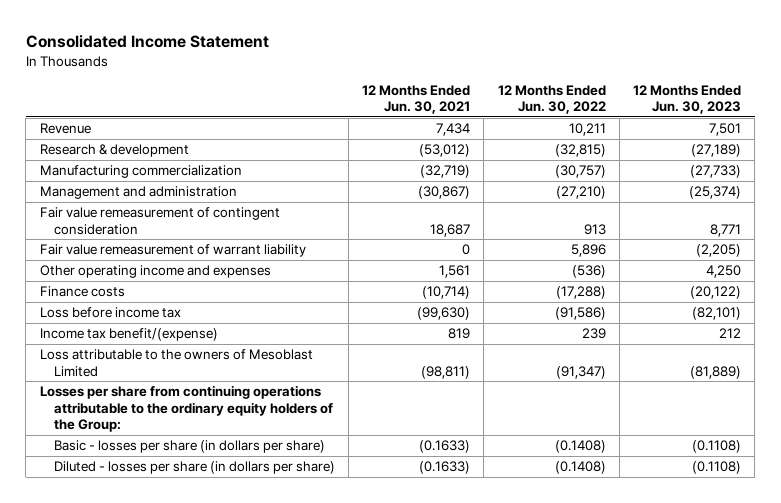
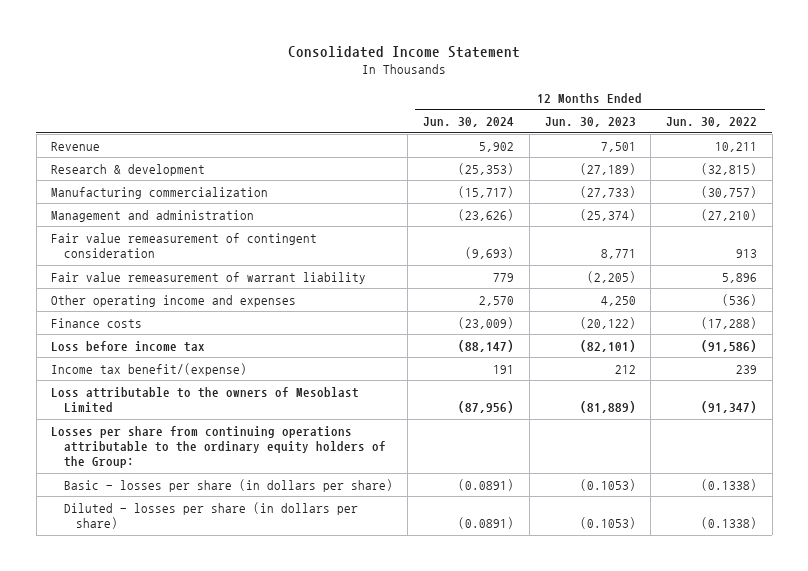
[362,84,471,115] 12 Months Ended Jun. 30, 2021 -> none
none -> [423,117,515,128] Jun. 30, 2024
[554,440,606,454] (0.1408) -> [701,478,758,491] (0.1338)
[692,440,742,454] (0.1108) -> [579,478,636,491] (0.1053)
[554,461,606,475] (0.1408) -> [701,516,758,529] (0.1338)
[692,461,742,475] (0.1108) -> [579,516,636,529] (0.1053)

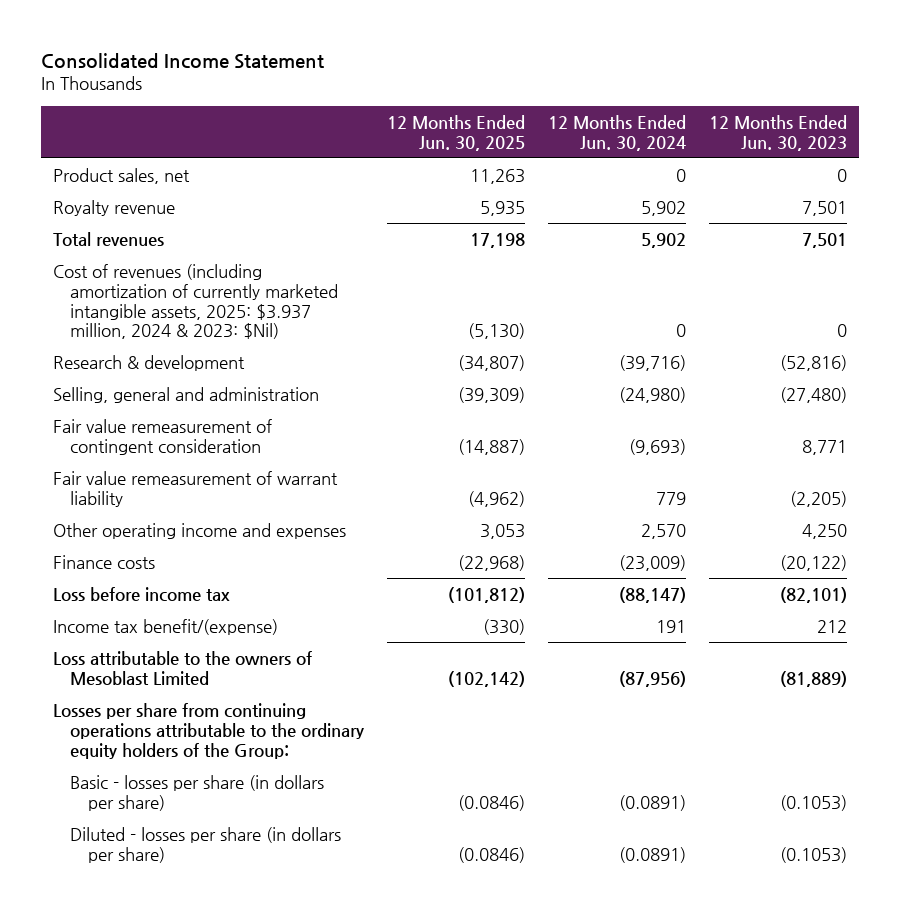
[666,117,758,128] Jun. 30, 2022 -> none
none -> [387,114,526,151] 12 Months Ended Jun. 30, 2025
[51,186,269,199] Manufacturing commercialization -> none
[51,209,255,222] Management and administration -> none
none -> [52,167,190,184] Product sales, net
none -> [52,199,175,216] Royalty revenue
[51,141,101,151] Revenue -> [52,231,164,246] Total revenues
none -> [52,263,339,340] Cost of revenues (including amortization of currently marketed intangible assets, 2025: $3.937 million, 2024 & 2023: $Nil)
[458,162,515,175] (25,353) -> [619,354,687,371] (39,716)
[579,162,636,175] (27,189) -> [780,354,848,371] (52,816)
none -> [52,386,319,403] Selling, general and administration

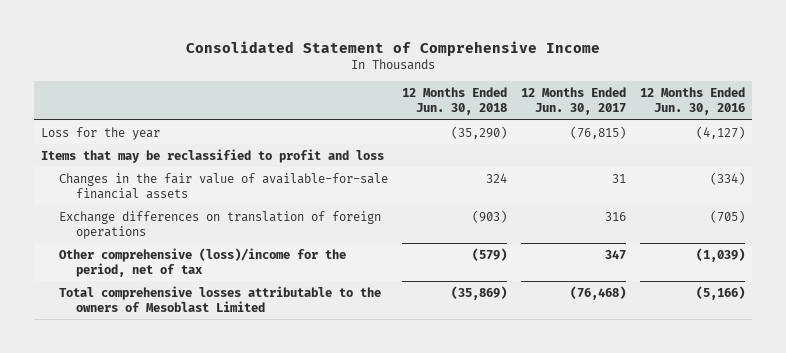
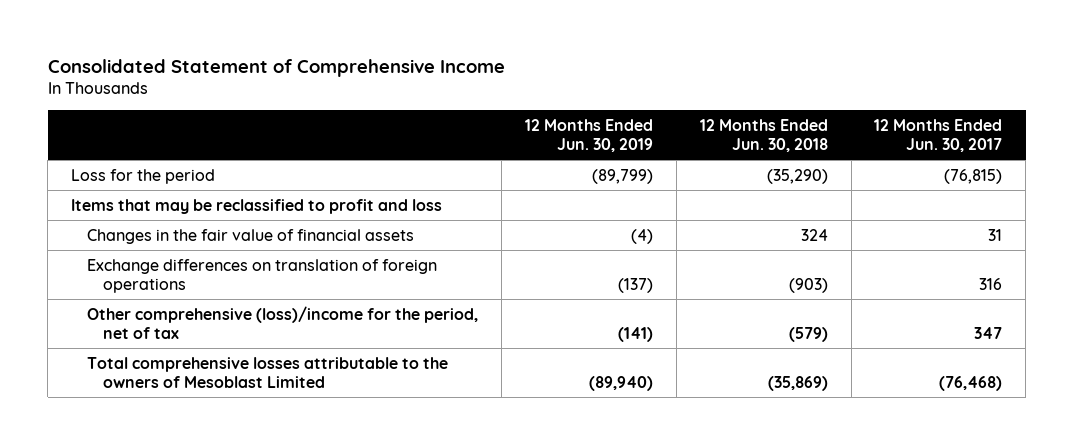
[639,87,745,116] 12 Months Ended Jun. 30, 2016 -> none
none -> [524,119,653,153] 12 Months Ended Jun. 30, 2019
[41,126,161,140] Loss for the year -> [71,168,216,184] Loss for the period
[58,172,388,199] Changes in the fair value of available-for-sale financial assets -> [87,228,415,244] Changes in the fair value of financial assets

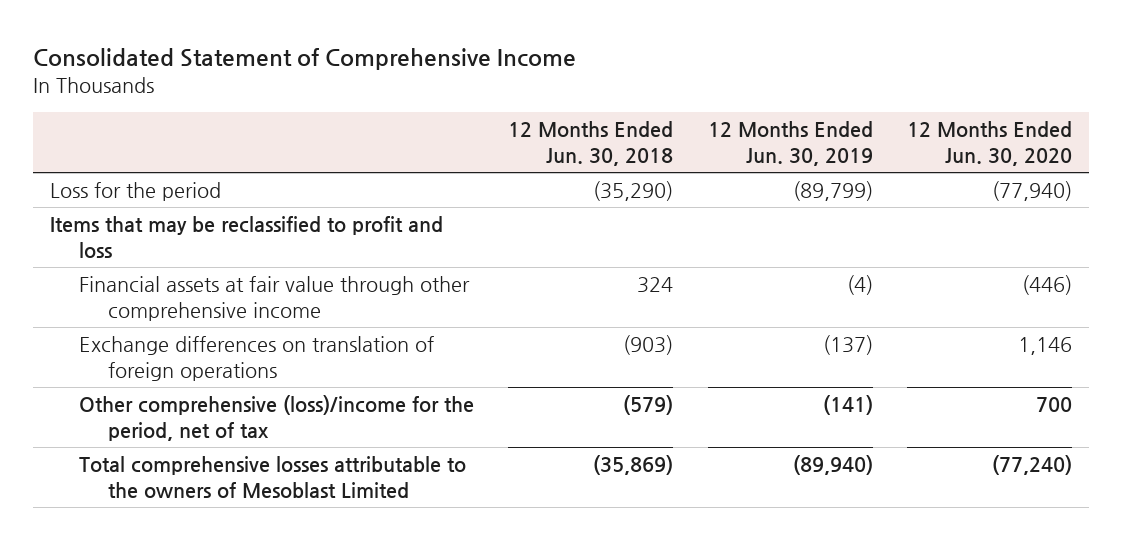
[874,119,1003,153] 12 Months Ended Jun. 30, 2017 -> none
none -> [906,121,1072,167] 12 Months Ended Jun. 30, 2020
[87,228,415,244] Changes in the fair value of financial assets -> [79,276,471,322] Financial assets at fair value through other comprehensive income

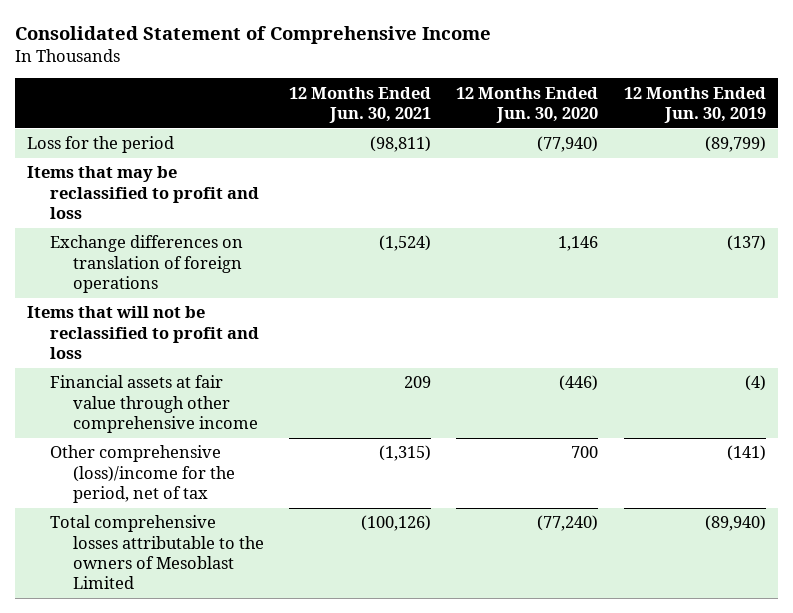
[508,121,674,167] 12 Months Ended Jun. 30, 2018 -> none
none -> [289,86,432,123] 12 Months Ended Jun. 30, 2021
none -> [27,306,260,359] Items that will not be reclassified to profit and loss
[79,276,471,322] Financial assets at fair value through other comprehensive income -> [50,375,258,433] Financial assets at fair value through other comprehensive income

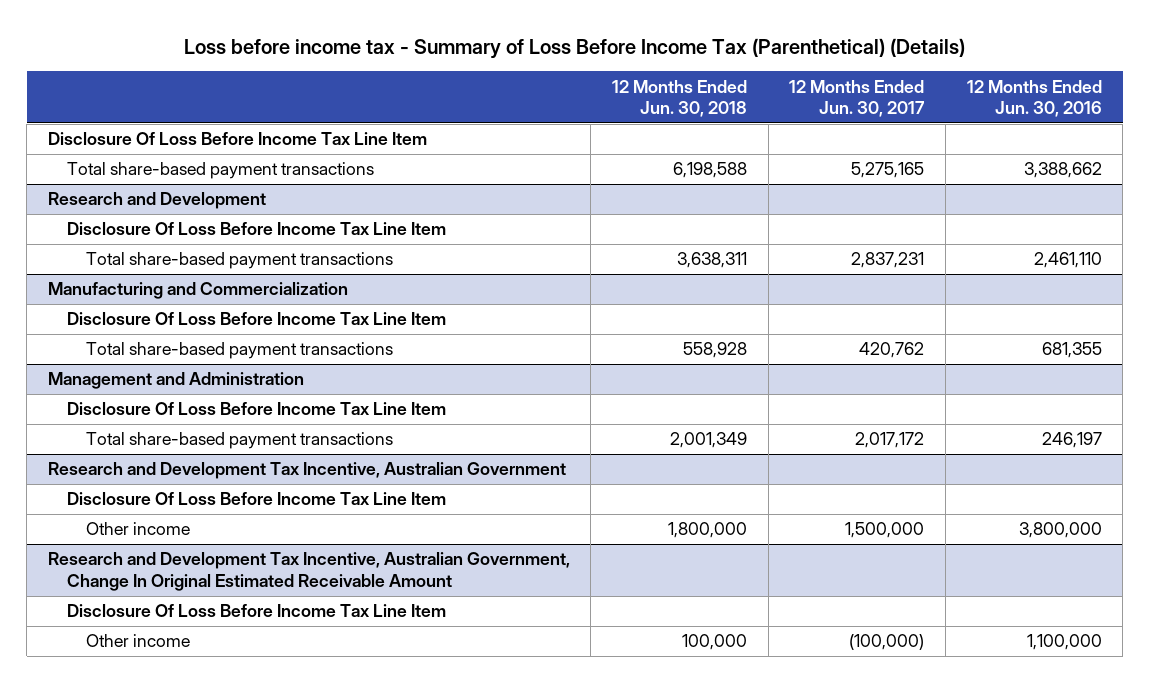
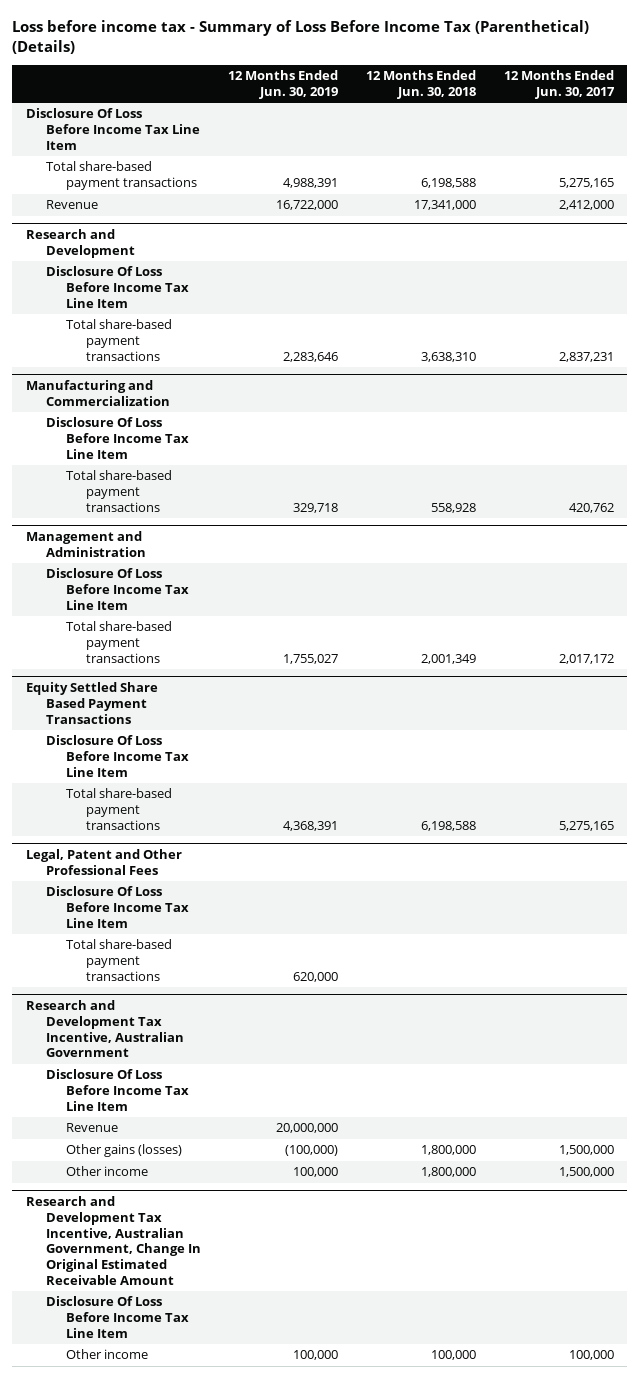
[966,79,1102,118] 12 Months Ended Jun. 30, 2016 -> none
none -> [228,70,339,99] 12 Months Ended Jun. 30, 2019
none -> [45,200,98,210] Revenue
[677,252,748,269] 3,638,311 -> [420,351,476,362] 3,638,310
none -> [25,682,158,724] Equity Settled Share Based Payment Transactions
none -> [45,735,189,777] Disclosure Of Loss Before Income Tax Line Item
none -> [65,788,172,830] Total share-based payment transactions
none -> [25,849,182,876] Legal, Patent and Other Professional Fees
none -> [45,886,189,928] Disclosure Of Loss Before Income Tax Line Item
none -> [65,939,172,981] Total share-based payment transactions
none -> [65,1123,118,1133] Revenue
none -> [65,1144,182,1158] Other gains (losses)
[849,634,925,651] (100,000) -> [568,1350,614,1361] 100,000

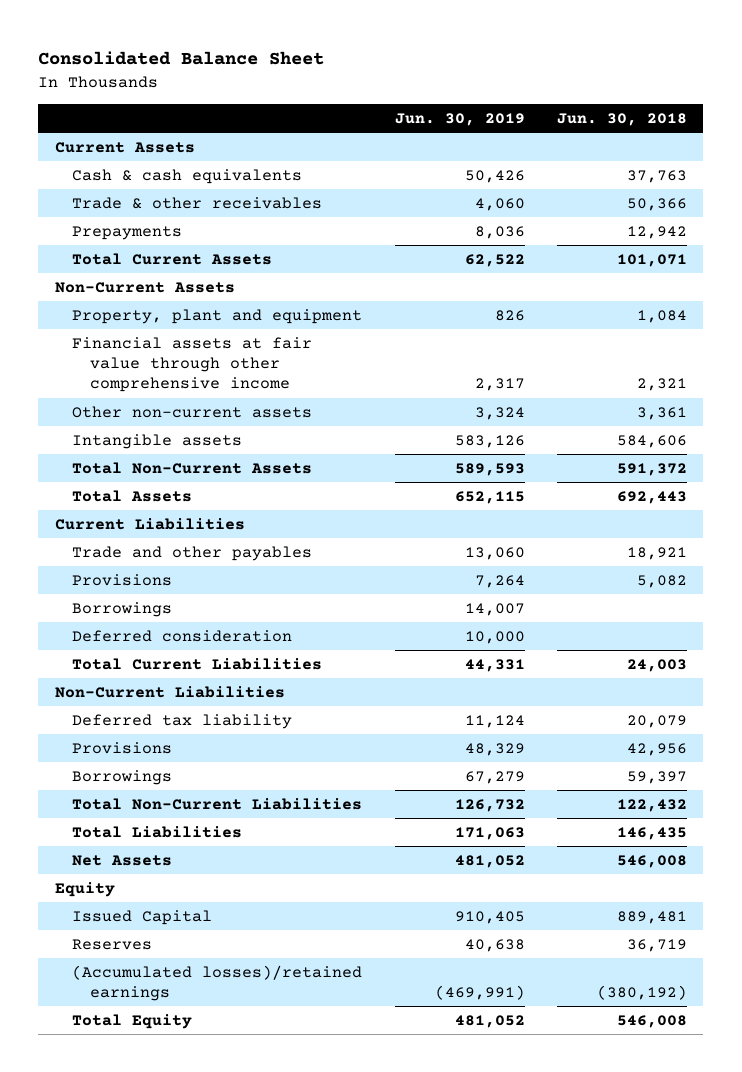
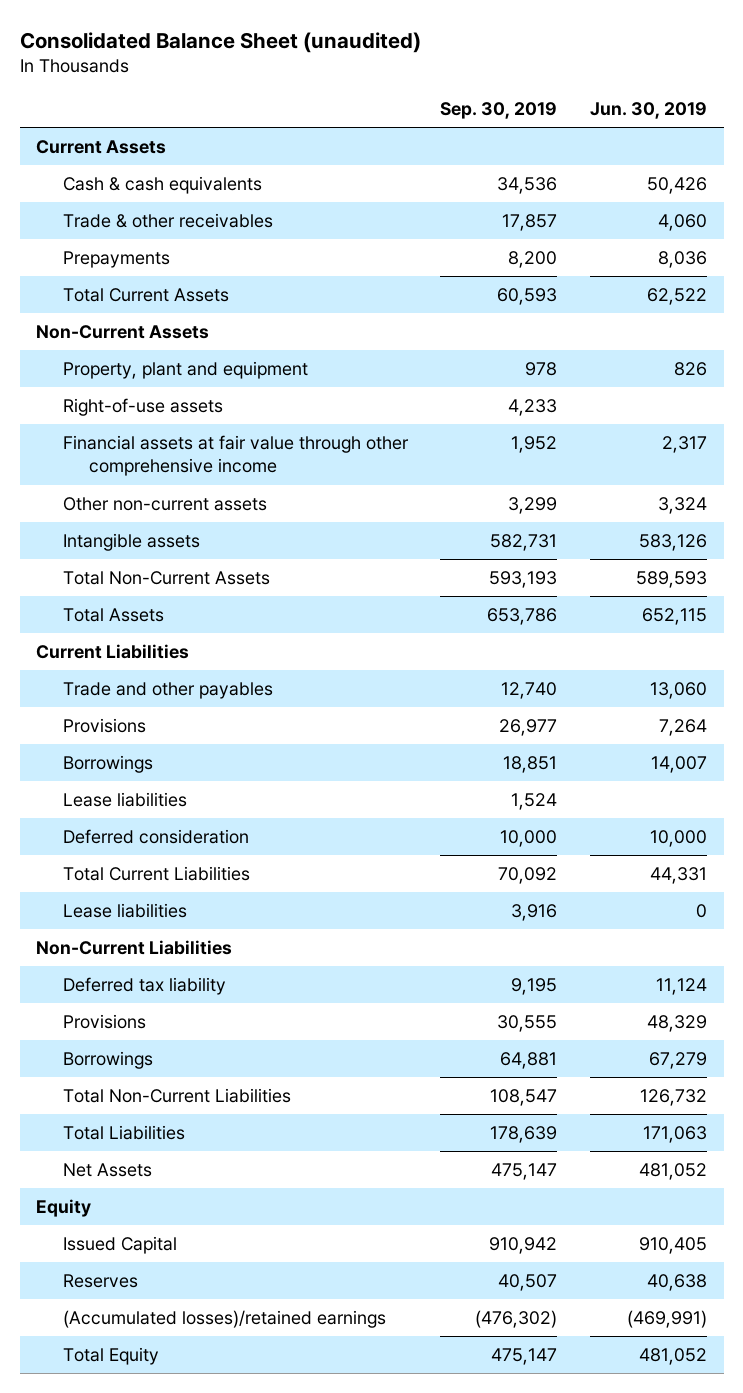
[38,51,325,66] Consolidated Balance Sheet -> [19,31,421,53] Consolidated Balance Sheet (unaudited)
[557,112,688,126] Jun. 30, 2018 -> none
none -> [440,102,558,120] Sep. 30, 2019
none -> [62,398,223,417] Right-of-use assets
none -> [62,792,187,808] Lease liabilities
none -> [62,903,187,919] Lease liabilities

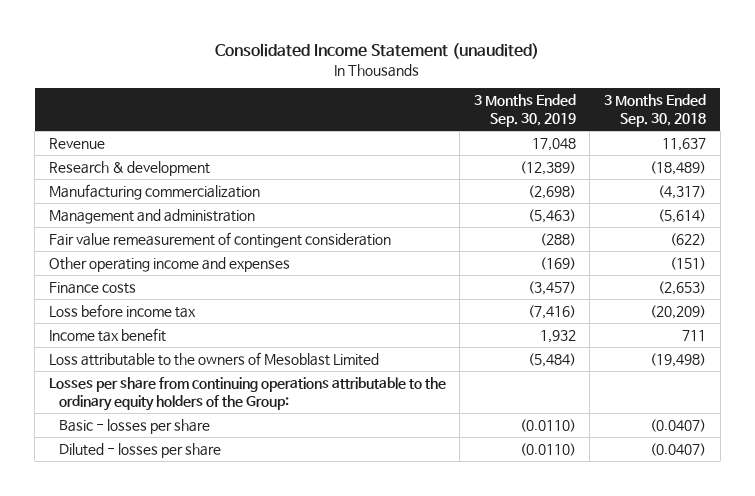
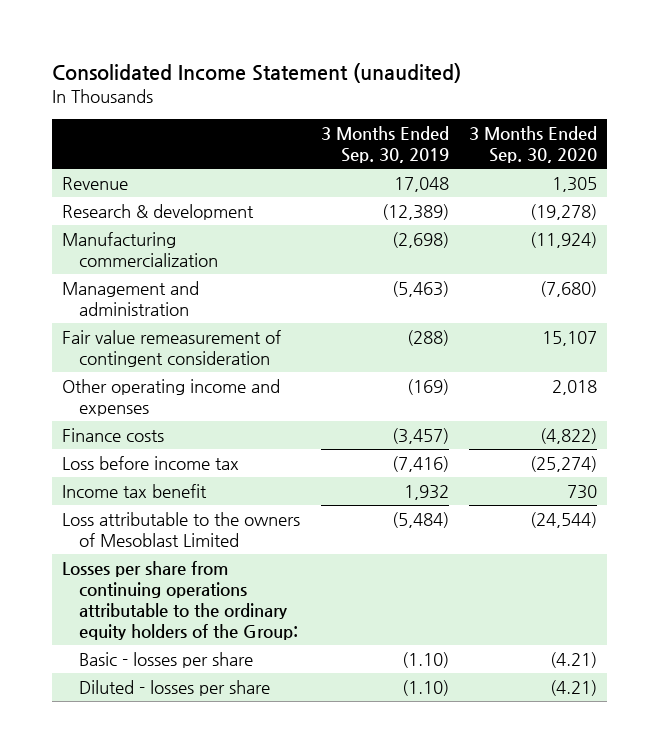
[603,94,706,128] 3 Months Ended Sep. 30, 2018 -> none
none -> [469,126,598,164] 3 Months Ended Sep. 30, 2020
[519,418,576,432] (0.0110) -> [401,652,449,669] (1.10)
[519,442,576,456] (0.0110) -> [401,680,449,697] (1.10)

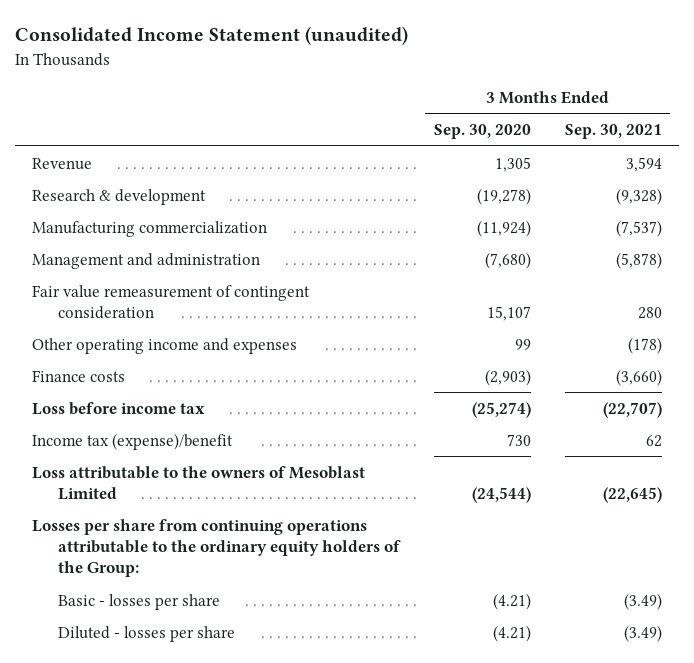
[320,126,449,164] 3 Months Ended Sep. 30, 2019 -> none
none -> [564,124,662,140] Sep. 30, 2021
[552,380,598,396] 2,018 -> [514,338,531,350] 99
[540,428,598,445] (4,822) -> [484,368,531,386] (2,903)
[62,484,208,499] Income tax benefit -> [31,432,233,450] Income tax (expense)/benefit

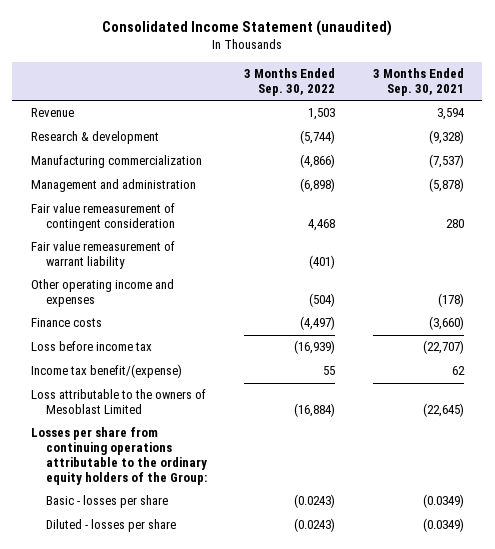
[433,124,531,140] Sep. 30, 2020 -> none
none -> [244,68,336,97] 3 Months Ended Sep. 30, 2022
none -> [30,241,175,270] Fair value remeasurement of warrant liability
[31,432,233,450] Income tax (expense)/benefit -> [30,364,182,379] Income tax benefit/(expense)
[623,592,662,610] (3.49) -> [422,494,464,509] (0.0349)
[623,624,662,642] (3.49) -> [422,518,464,533] (0.0349)

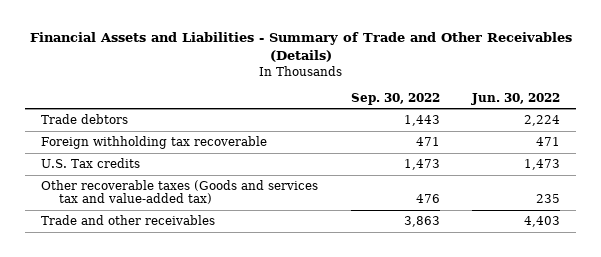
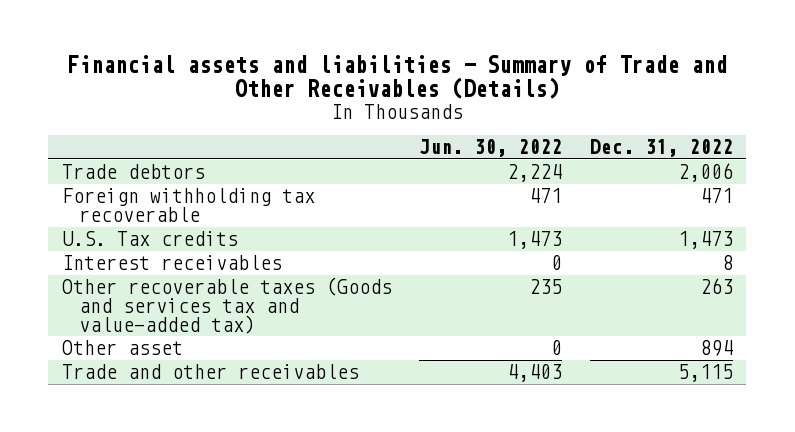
[29,32,572,63] Financial Assets and Liabilities - Summary of Trade and Other Receivables (Details) -> [67,54,728,100] Financial assets and liabilities - Summary of Trade and Other Receivables (Details)
[350,92,440,105] Sep. 30, 2022 -> none
none -> [589,139,733,158] Dec. 31, 2022
none -> [61,255,282,271] Interest receivables
none -> [61,340,183,356] Other asset

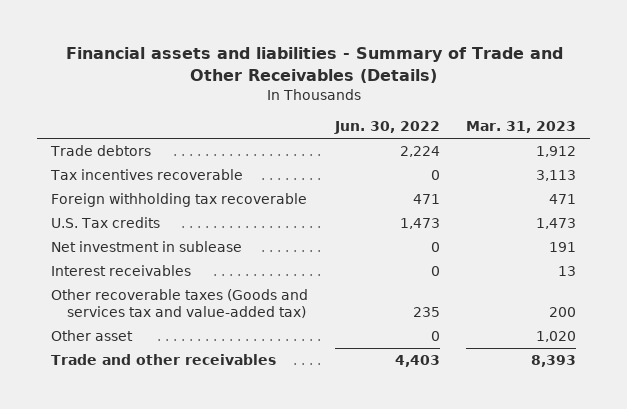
[589,139,733,158] Dec. 31, 2022 -> none
none -> [466,121,577,134] Mar. 31, 2023
none -> [49,169,243,181] Tax incentives recoverable
none -> [50,241,242,253] Net investment in sublease

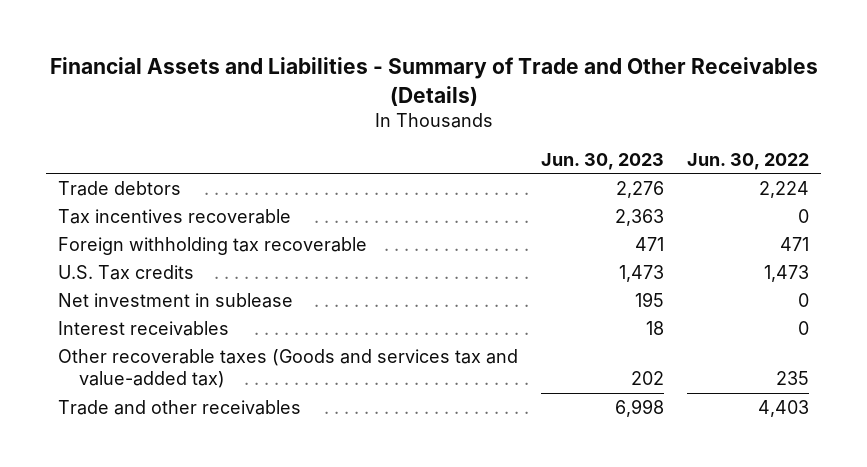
[65,47,563,84] Financial assets and liabilities - Summary of Trade and Other Receivables (Details) -> [49,57,818,106] Financial Assets and Liabilities - Summary of Trade and Other Receivables (Details)
[466,121,577,134] Mar. 31, 2023 -> none
none -> [541,152,665,170] Jun. 30, 2023
[50,330,133,342] Other asset -> none

